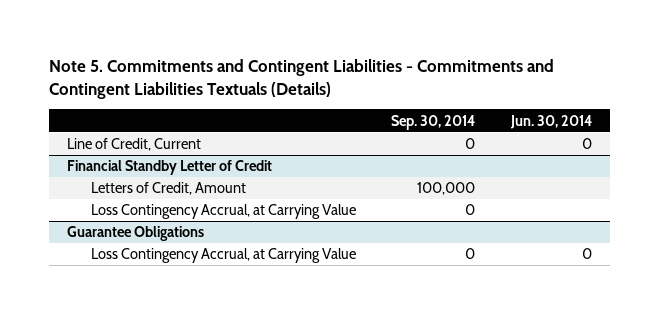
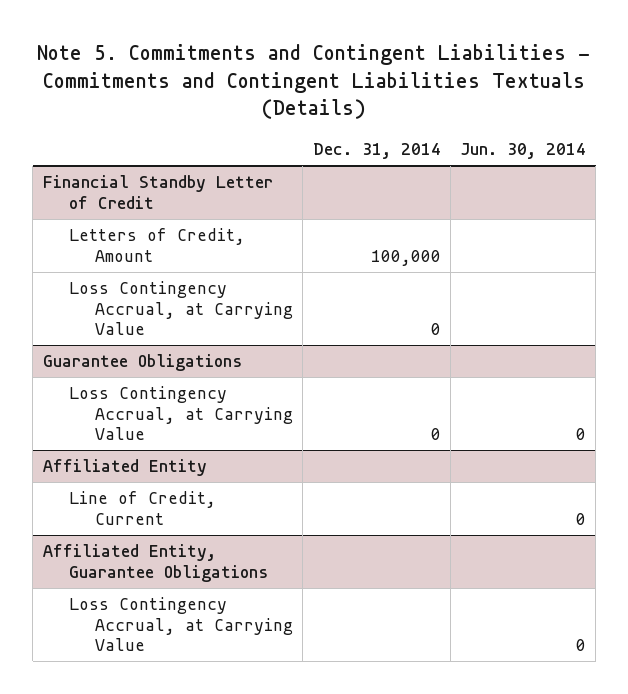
[391,114,476,130] Sep. 30, 2014 -> none
none -> [312,143,441,160] Dec. 31, 2014
[67,138,202,152] Line of Credit, Current -> none
none -> [42,459,207,477] Affiliated Entity
none -> [68,491,216,525] Line of Credit, Current
none -> [42,544,268,582] Affiliated Entity, Guarantee Obligations
none -> [68,597,294,652] Loss Contingency Accrual, at Carrying Value

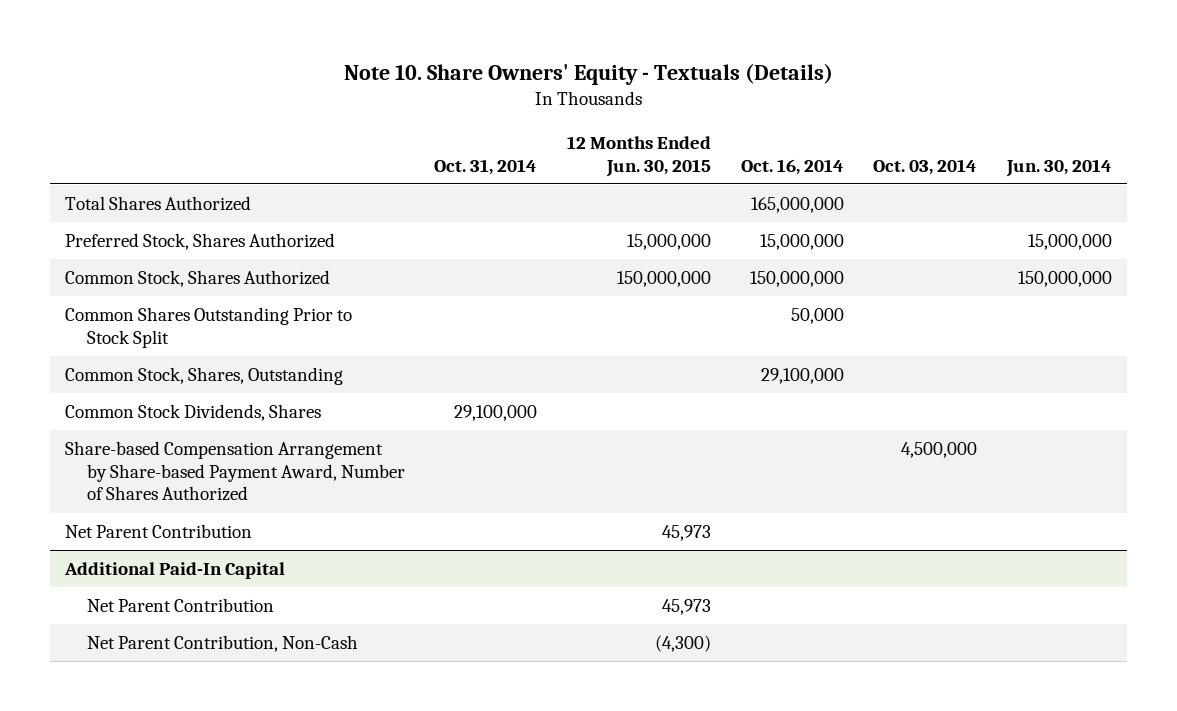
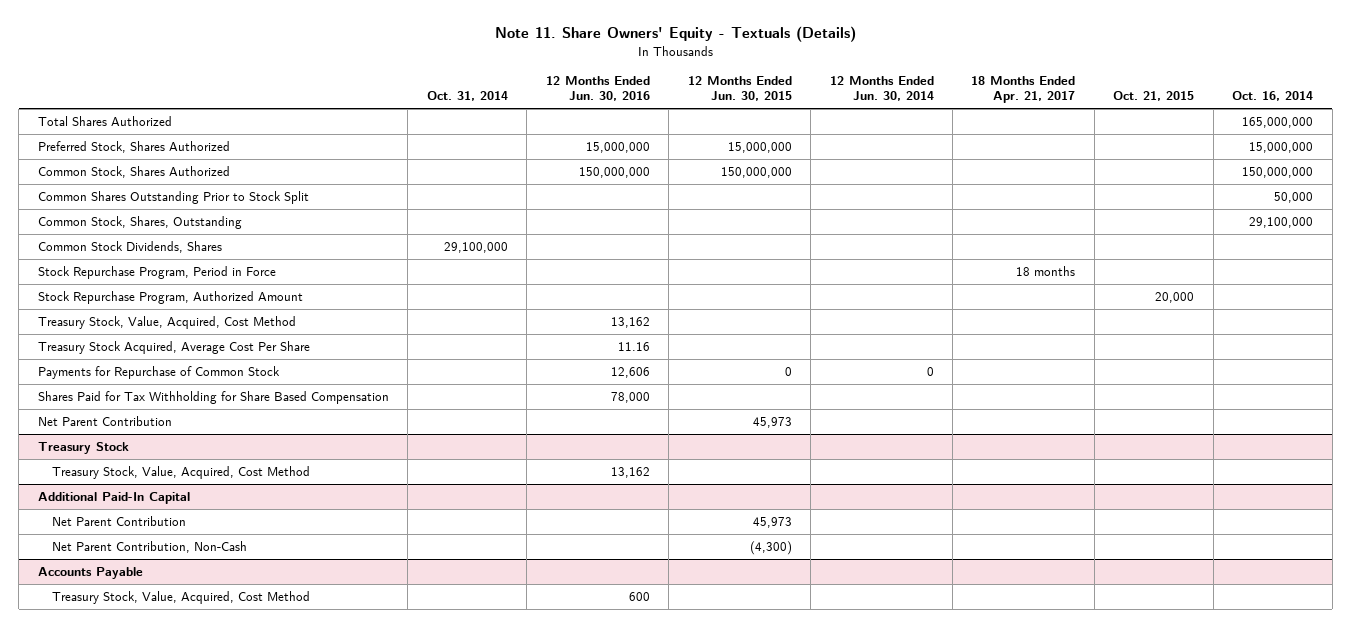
[343,62,833,85] Note 10. Share Owners' Equity - Textuals (Details) -> [494,26,856,43] Note 11. Share Owners' Equity - Textuals (Details)
[873,158,978,175] Oct. 03, 2014 -> none
[1005,158,1112,177] Jun. 30, 2014 -> none
none -> [545,76,650,102] 12 Months Ended Jun. 30, 2016
none -> [829,76,934,102] 12 Months Ended Jun. 30, 2014
none -> [971,76,1076,104] 18 Months Ended Apr. 21, 2017
none -> [1113,91,1195,102] Oct. 21, 2015
[65,441,405,502] Share-based Compensation Arrangement by Share-based Payment Award, Number of Shares Authorized -> none
none -> [37,265,276,279] Stock Repurchase Program, Period in Force
none -> [37,290,303,304] Stock Repurchase Program, Authorized Amount
none -> [37,315,296,329] Treasury Stock, Value, Acquired, Cost Method
none -> [37,340,310,354] Treasury Stock Acquired, Average Cost Per Share
none -> [37,365,280,379] Payments for Repurchase of Common Stock
none -> [37,390,389,404] Shares Paid for Tax Withholding for Share Based Compensation
none -> [37,441,129,454] Treasury Stock
none -> [52,465,311,479] Treasury Stock, Value, Acquired, Cost Method
none -> [37,566,143,579] Accounts Payable
none -> [52,590,311,604] Treasury Stock, Value, Acquired, Cost Method

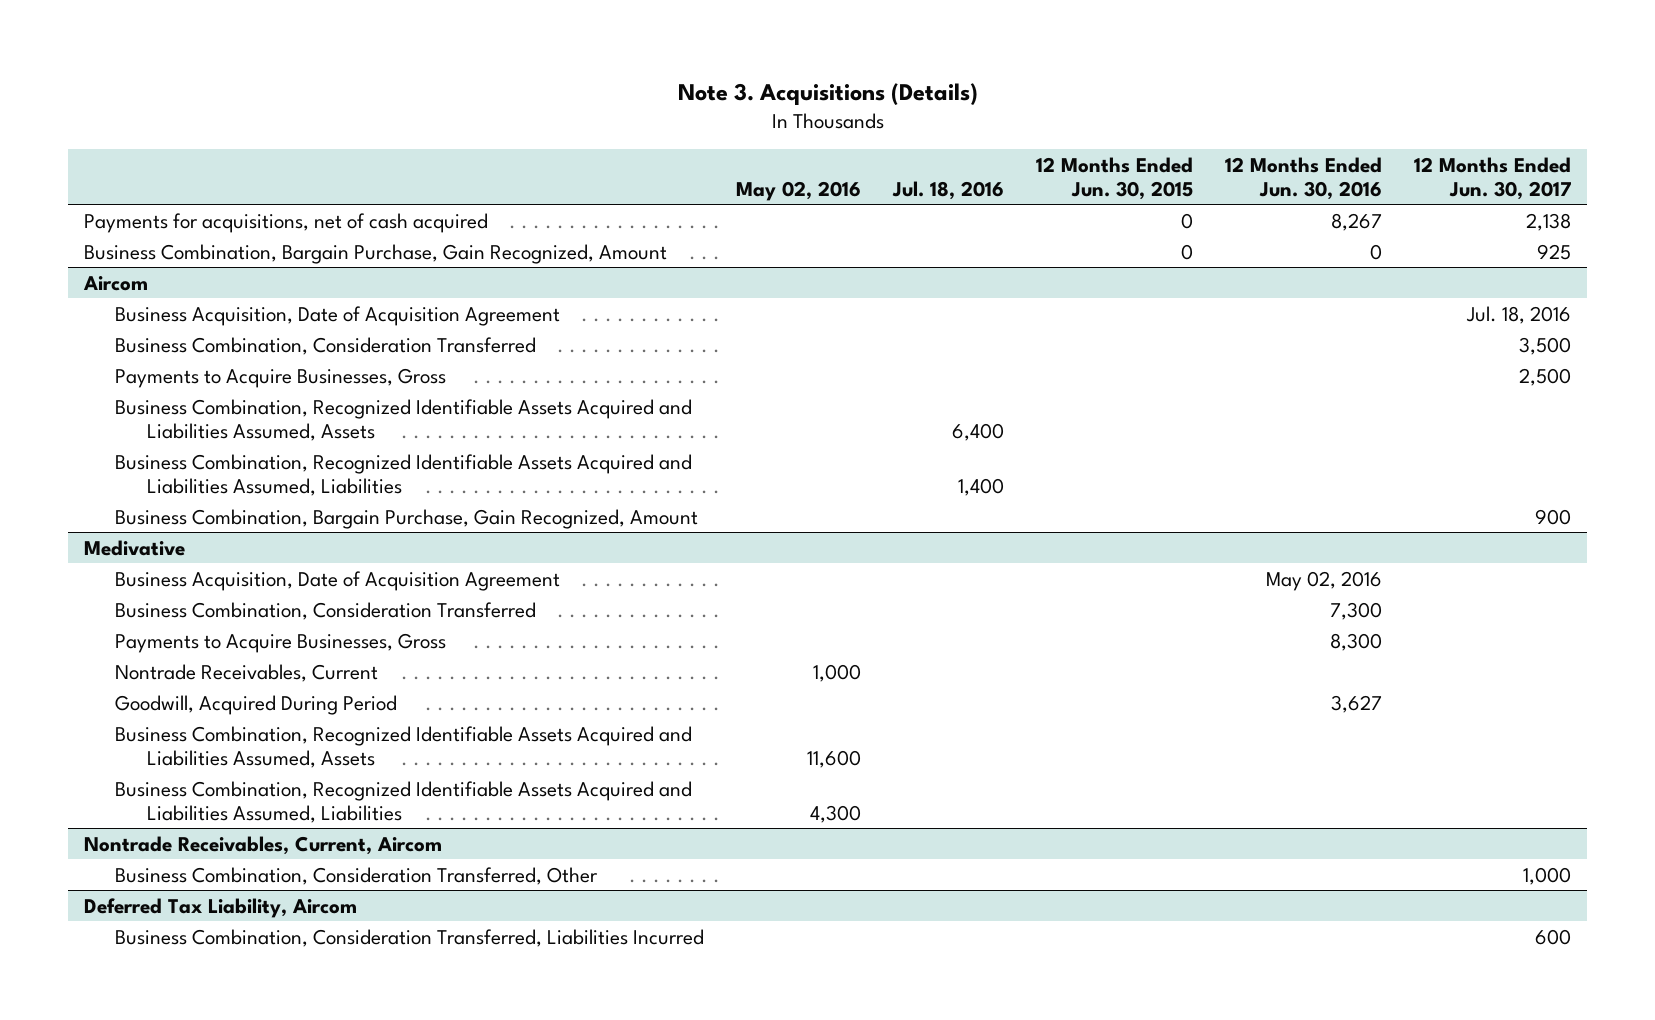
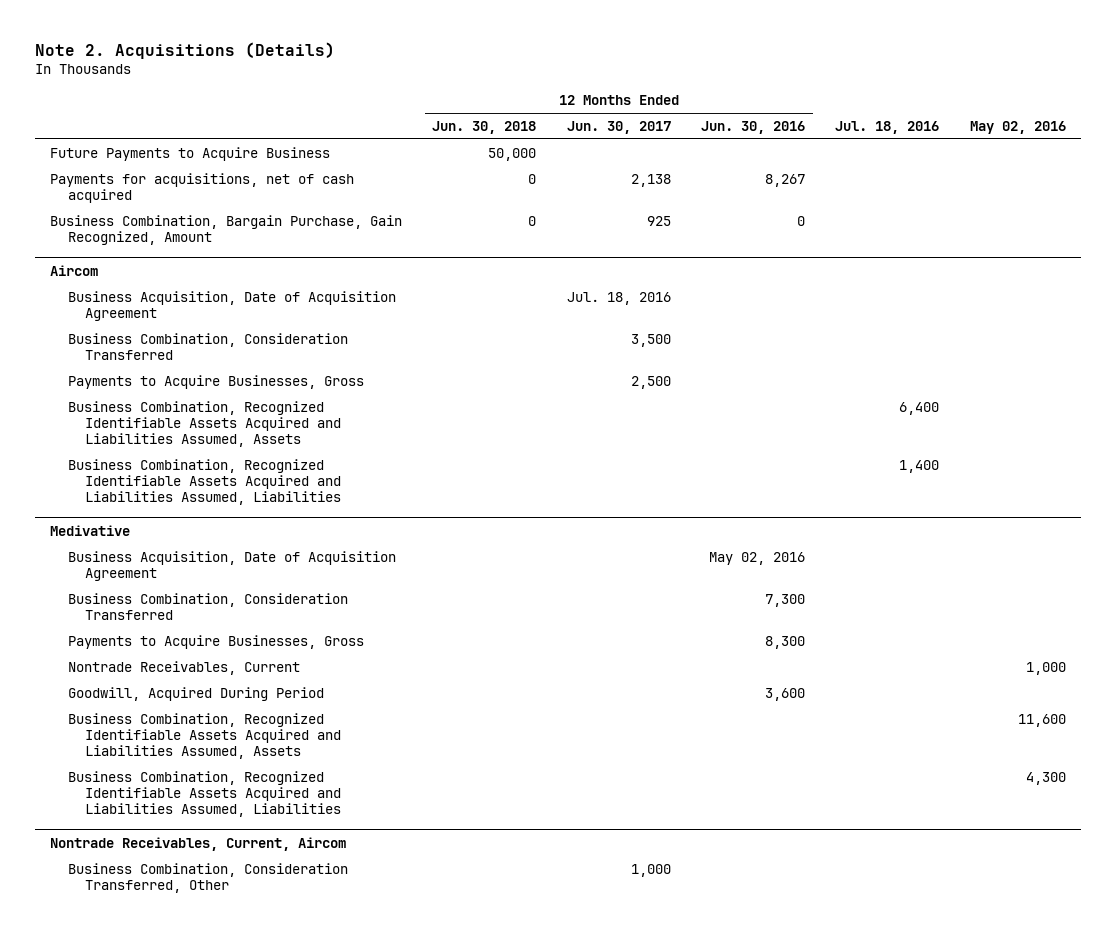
[677,83,978,106] Note 3. Acquisitions (Details) -> [34,41,335,59] Note 2. Acquisitions (Details)
[1036,156,1194,200] 12 Months Ended Jun. 30, 2015 -> none
none -> [432,121,537,135] Jun. 30, 2018
none -> [50,146,331,161] Future Payments to Acquire Business
[115,508,699,529] Business Combination, Bargain Purchase, Gain Recognized, Amount -> none
[1331,694,1383,713] 3,627 -> [764,687,805,701] 3,600
[83,897,357,918] Deferred Tax Liability, Aircom -> none
[115,928,705,947] Business Combination, Consideration Transferred, Liabilities Incurred -> none

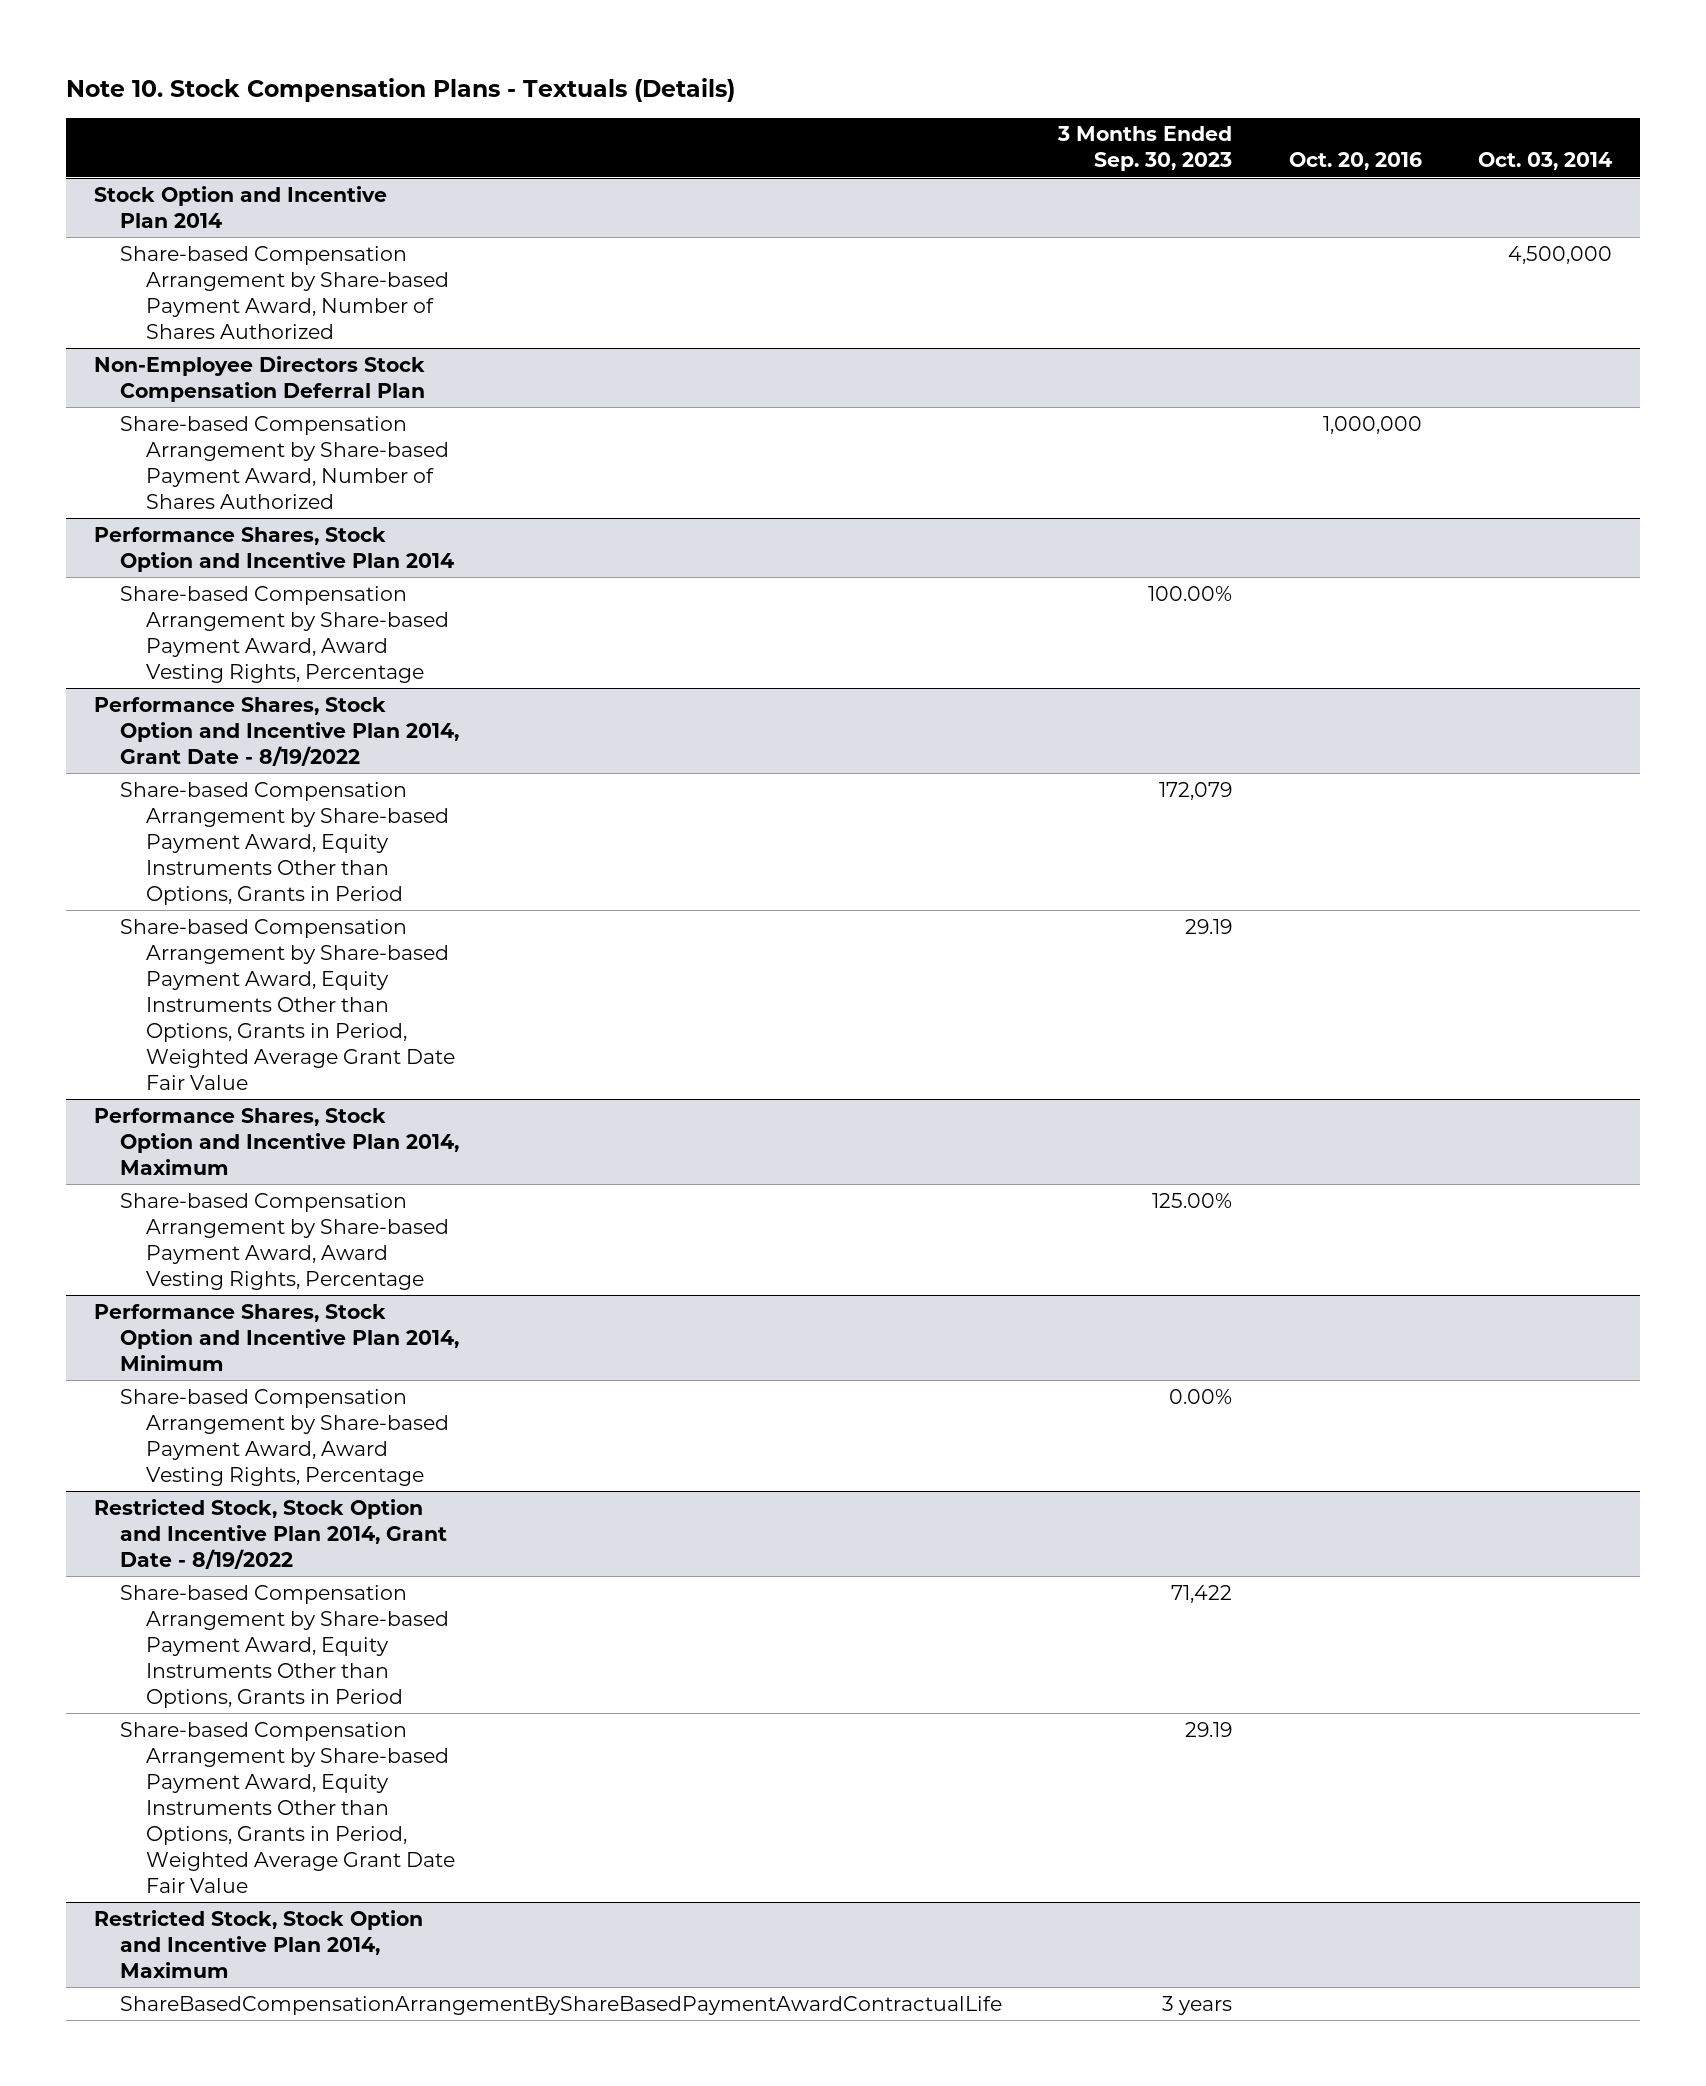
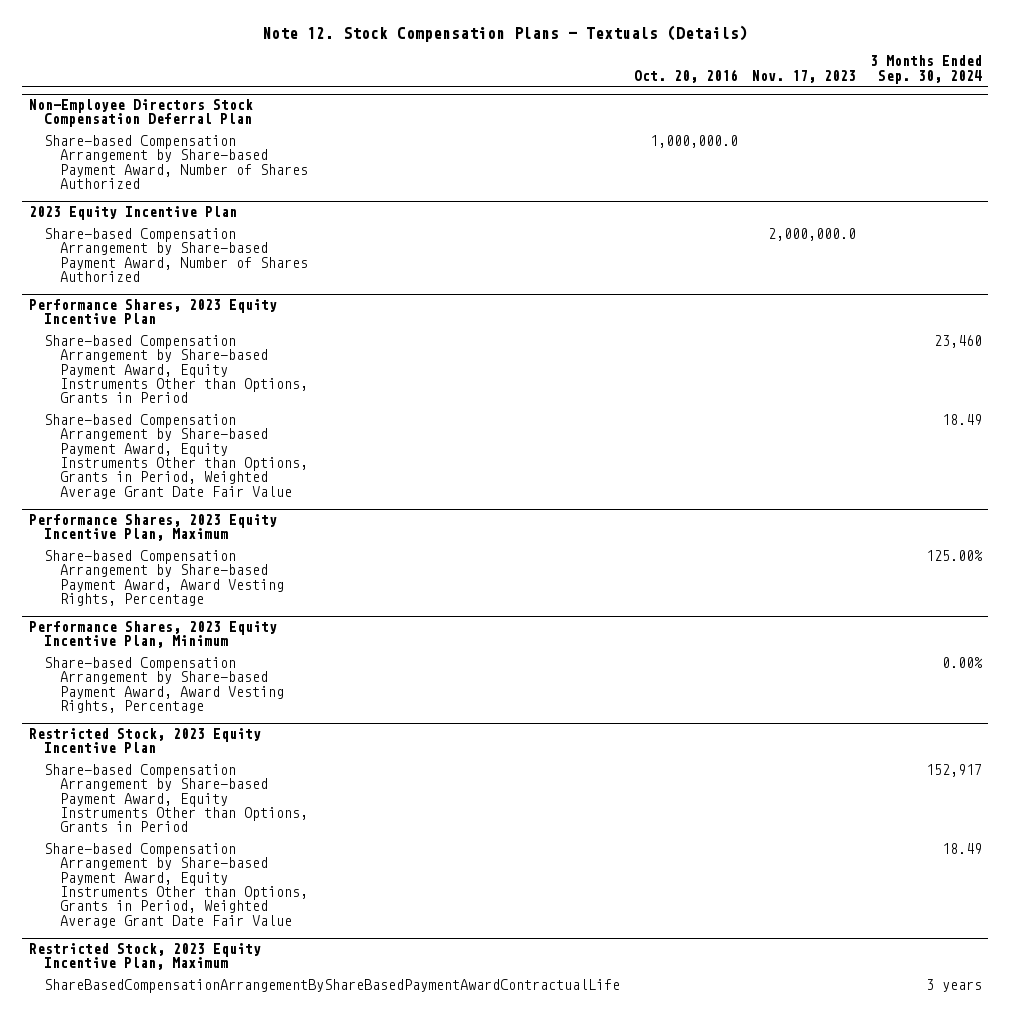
[65,78,735,103] Note 10. Stock Compensation Plans - Textuals (Details) -> [262,25,749,43] Note 12. Stock Compensation Plans - Textuals (Details)
[1057,126,1233,172] 3 Months Ended Sep. 30, 2023 -> none
[1477,152,1612,171] Oct. 03, 2014 -> none
none -> [751,69,856,83] Nov. 17, 2023
none -> [869,55,982,84] 3 Months Ended Sep. 30, 2024
[93,185,387,228] Stock Option and Incentive Plan 2014 -> none
[120,245,450,339] Share-based Compensation Arrangement by Share-based Payment Award, Number of Shares Authorized -> none
[93,526,455,572] Performance Shares, Stock Option and Incentive Plan 2014 -> none
[120,585,450,683] Share-based Compensation Arrangement by Share-based Payment Award, Award Vesting Rights, Percentage -> none
[93,696,460,766] Performance Shares, Stock Option and Incentive Plan 2014, Grant Date - 8/19/2022 -> none
[120,781,450,905] Share-based Compensation Arrangement by Share-based Payment Award, Equity Instruments Other than Options, Grants in Period -> none
[120,918,456,1091] Share-based Compensation Arrangement by Share-based Payment Award, Equity Instruments Other than Options, Grants in Period, Weighted Average Grant Date Fair Value -> none
[93,1107,460,1175] Performance Shares, Stock Option and Incentive Plan 2014, Maximum -> none
[120,1192,450,1290] Share-based Compensation Arrangement by Share-based Payment Award, Award Vesting Rights, Percentage -> none
[93,1303,460,1371] Performance Shares, Stock Option and Incentive Plan 2014, Minimum -> none
[120,1388,450,1486] Share-based Compensation Arrangement by Share-based Payment Award, Award Vesting Rights, Percentage -> none
[93,1498,448,1569] Restricted Stock, Stock Option and Incentive Plan 2014, Grant Date - 8/19/2022 -> none
[120,1584,450,1708] Share-based Compensation Arrangement by Share-based Payment Award, Equity Instruments Other than Options, Grants in Period -> none
[120,1721,456,1894] Share-based Compensation Arrangement by Share-based Payment Award, Equity Instruments Other than Options, Grants in Period, Weighted Average Grant Date Fair Value -> none
[1322,415,1422,434] 1,000,000 -> [650,134,739,148] 1,000,000.0
none -> [28,206,237,221] 2023 Equity Incentive Plan
none -> [44,227,309,283] Share-based Compensation Arrangement by Share-based Payment Award, Number of Shares Authorized
none -> [28,299,277,325] Performance Shares, 2023 Equity Incentive Plan
none -> [44,334,309,404] Share-based Compensation Arrangement by Share-based Payment Award, Equity Instruments Other than Options, Grants in Period
none -> [44,413,309,499] Share-based Compensation Arrangement by Share-based Payment Award, Equity Instruments Other than Options, Grants in Period, Weighted Average Grant Date Fair Value
none -> [28,514,277,542] Performance Shares, 2023 Equity Incentive Plan, Maximum
none -> [44,549,285,607] Share-based Compensation Arrangement by Share-based Payment Award, Award Vesting Rights, Percentage
none -> [28,621,277,649] Performance Shares, 2023 Equity Incentive Plan, Minimum
none -> [44,656,285,714] Share-based Compensation Arrangement by Share-based Payment Award, Award Vesting Rights, Percentage
none -> [28,728,261,754] Restricted Stock, 2023 Equity Incentive Plan
none -> [44,763,309,833] Share-based Compensation Arrangement by Share-based Payment Award, Equity Instruments Other than Options, Grants in Period
none -> [44,842,309,928] Share-based Compensation Arrangement by Share-based Payment Award, Equity Instruments Other than Options, Grants in Period, Weighted Average Grant Date Fair Value
[93,1909,423,1978] Restricted Stock, Stock Option and Incentive Plan 2014, Maximum -> [28,943,261,971] Restricted Stock, 2023 Equity Incentive Plan, Maximum

